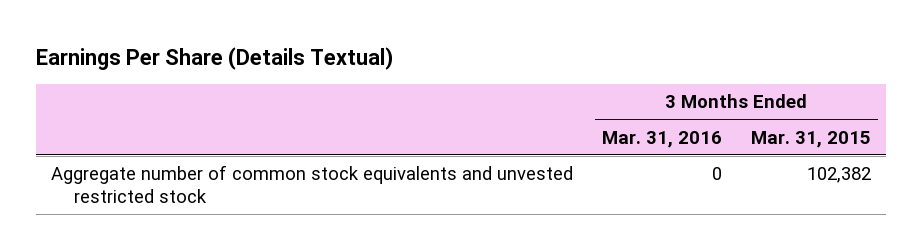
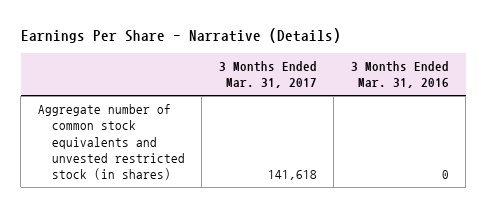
[36,47,394,71] Earnings Per Share (Details Textual) -> [20,28,341,44] Earnings Per Share - Narrative (Details)
[750,130,871,148] Mar. 31, 2015 -> none
none -> [218,61,317,89] 3 Months Ended Mar. 31, 2017
[50,165,573,203] Aggregate number of common stock equivalents and unvested restricted stock -> [37,103,185,181] Aggregate number of common stock equivalents and unvested restricted stock (in shares)

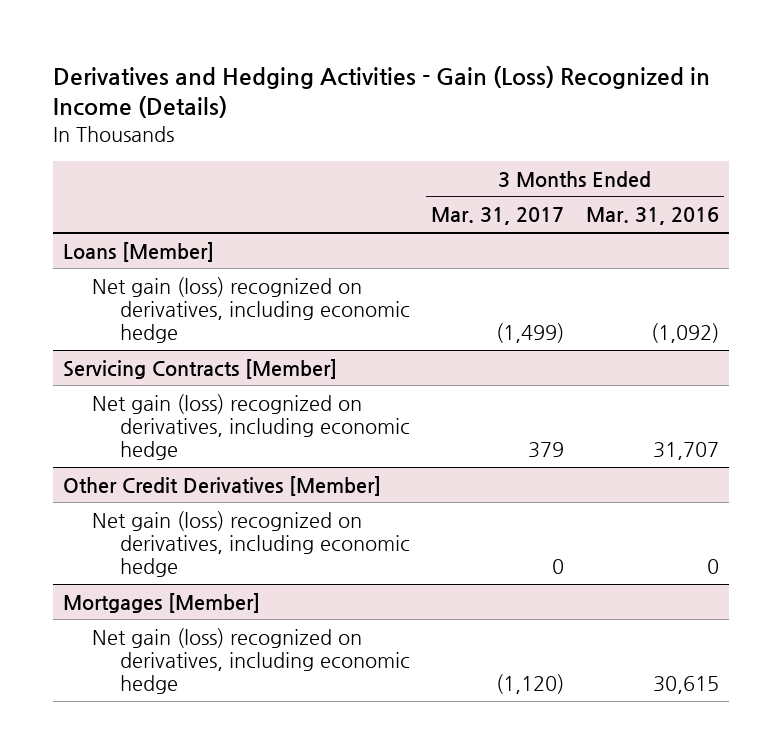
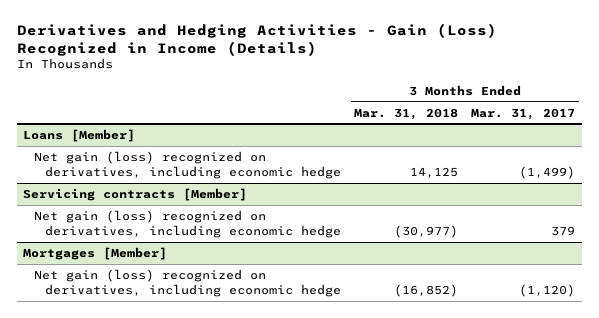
[585,207,719,226] Mar. 31, 2016 -> none
none -> [354,107,459,120] Mar. 31, 2018
[63,358,338,379] Servicing Contracts [Member] -> [23,187,248,201] Servicing contracts [Member]
[63,475,382,496] Other Credit Derivatives [Member] -> none
[91,510,410,578] Net gain (loss) recognized on derivatives, including economic hedge -> none

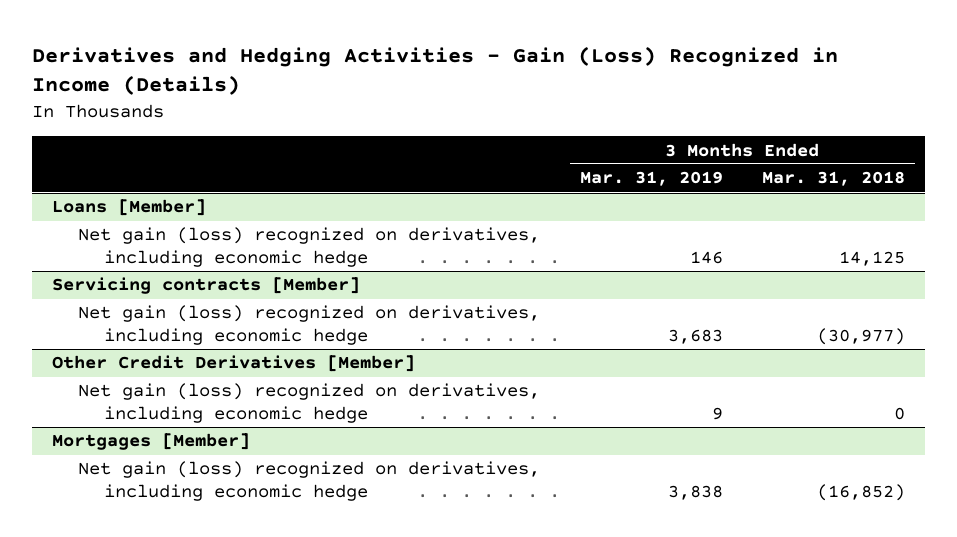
[471,107,576,120] Mar. 31, 2017 -> none
none -> [579,171,723,187] Mar. 31, 2019
none -> [51,355,415,373] Other Credit Derivatives [Member]
none -> [78,383,541,424] Net gain (loss) recognized on derivatives, including economic hedge

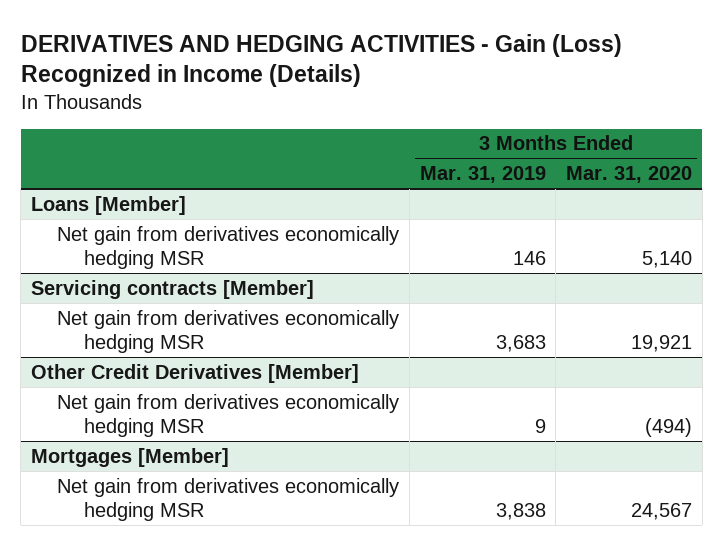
[32,45,839,96] Derivatives and Hedging Activities - Gain (Loss) Recognized in Income (Details) -> [20,33,622,88] DERIVATIVES AND HEDGING ACTIVITIES - Gain (Loss) Recognized in Income (Details)
[762,171,906,187] Mar. 31, 2018 -> none
none -> [565,166,692,184] Mar. 31, 2020
[78,227,541,268] Net gain (loss) recognized on derivatives, including economic hedge -> [57,225,400,269] Net gain from derivatives economically hedging MSR
[78,305,541,346] Net gain (loss) recognized on derivatives, including economic hedge -> [57,309,400,353] Net gain from derivatives economically hedging MSR
[78,383,541,424] Net gain (loss) recognized on derivatives, including economic hedge -> [57,393,400,437] Net gain from derivatives economically hedging MSR
[78,461,541,502] Net gain (loss) recognized on derivatives, including economic hedge -> [57,477,400,521] Net gain from derivatives economically hedging MSR

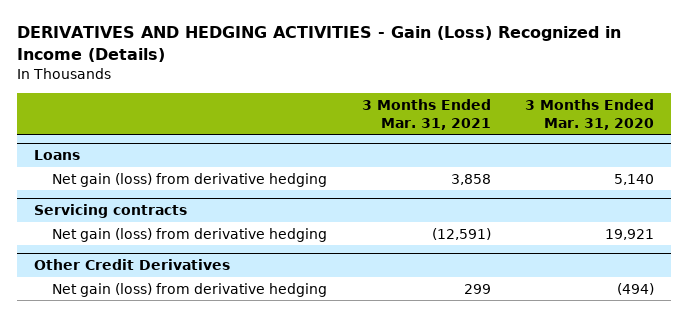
[419,166,546,184] Mar. 31, 2019 -> none
none -> [361,98,491,130] 3 Months Ended Mar. 31, 2021
[30,447,229,467] Mortgages [Member] -> none
[57,477,400,521] Net gain from derivatives economically hedging MSR -> none
[30,195,186,215] Loans [Member] -> [33,150,80,161] Loans
[57,225,400,269] Net gain from derivatives economically hedging MSR -> [52,172,328,187] Net gain (loss) from derivative hedging
[30,279,314,299] Servicing contracts [Member] -> [33,204,187,219] Servicing contracts
[57,309,400,353] Net gain from derivatives economically hedging MSR -> [52,227,328,242] Net gain (loss) from derivative hedging
[30,363,359,383] Other Credit Derivatives [Member] -> [33,259,230,271] Other Credit Derivatives
[57,393,400,437] Net gain from derivatives economically hedging MSR -> [52,282,328,297] Net gain (loss) from derivative hedging

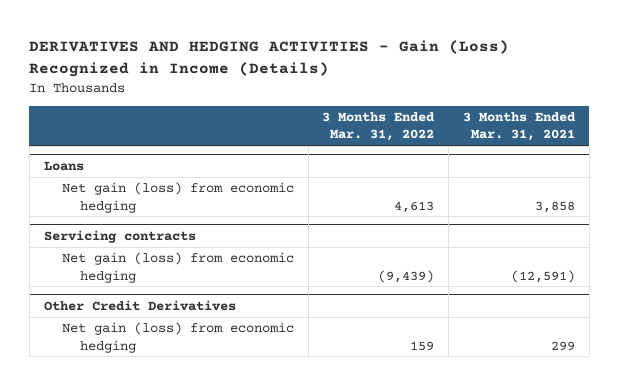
[524,98,654,130] 3 Months Ended Mar. 31, 2020 -> none
none -> [322,111,436,142] 3 Months Ended Mar. 31, 2022
[52,172,328,187] Net gain (loss) from derivative hedging -> [61,181,294,213] Net gain (loss) from economic hedging
[52,227,328,242] Net gain (loss) from derivative hedging -> [61,251,294,283] Net gain (loss) from economic hedging
[52,282,328,297] Net gain (loss) from derivative hedging -> [61,321,294,353] Net gain (loss) from economic hedging

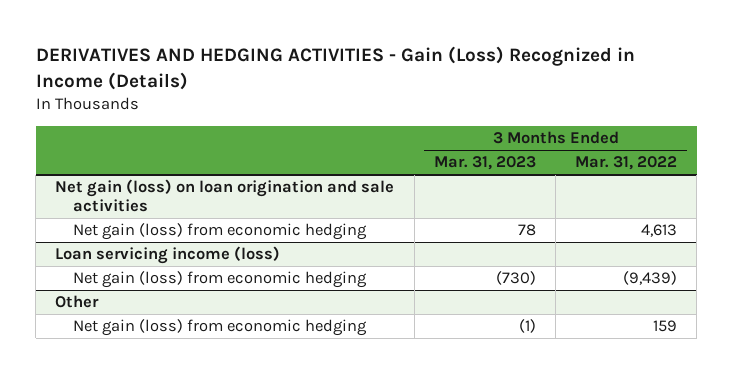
[462,111,576,142] 3 Months Ended Mar. 31, 2021 -> none
none -> [433,156,536,171] Mar. 31, 2023
[43,160,84,171] Loans -> [55,179,395,213] Net gain (loss) on loan origination and sale activities
[43,229,196,243] Servicing contracts -> [55,246,281,265] Loan servicing income (loss)
[43,299,236,311] Other Credit Derivatives -> [55,295,100,309] Other

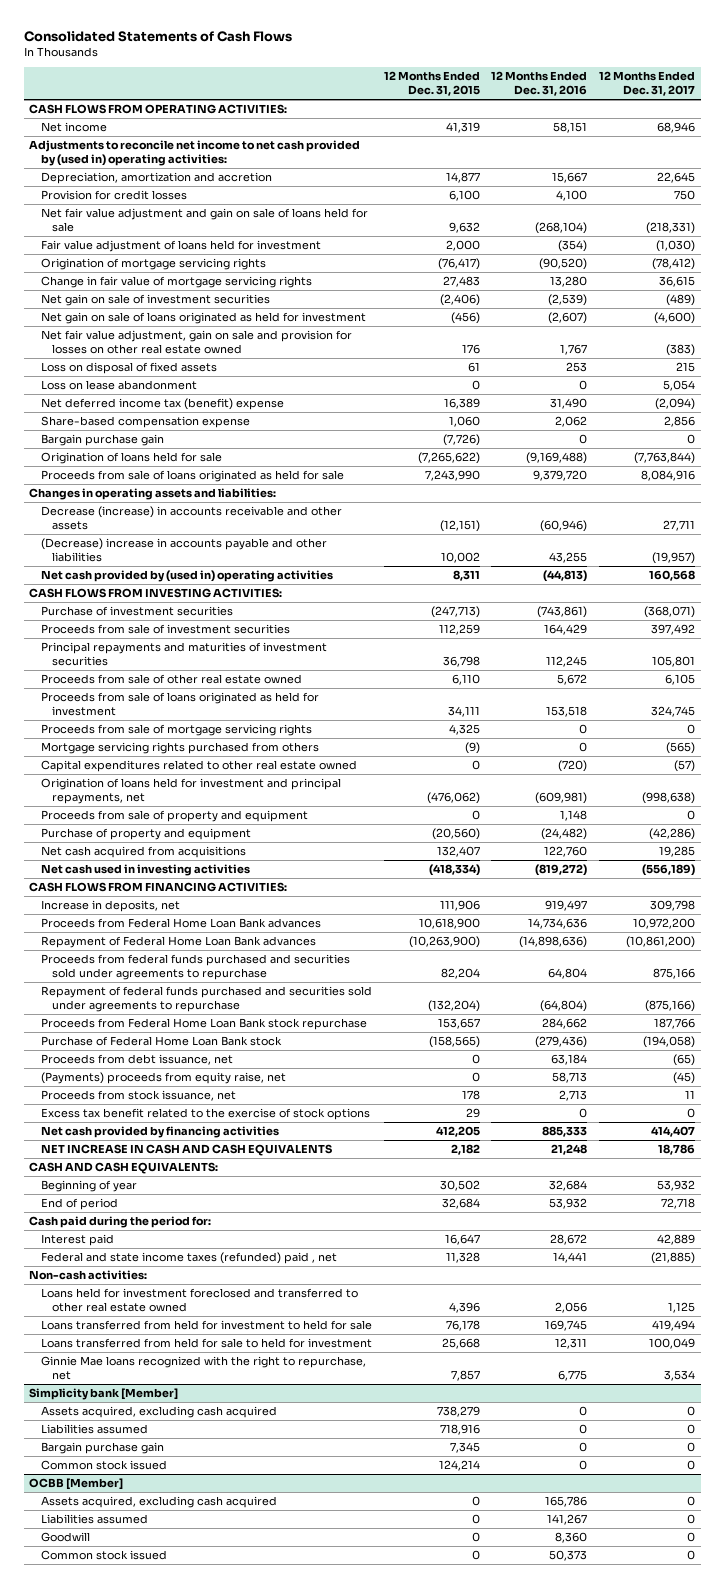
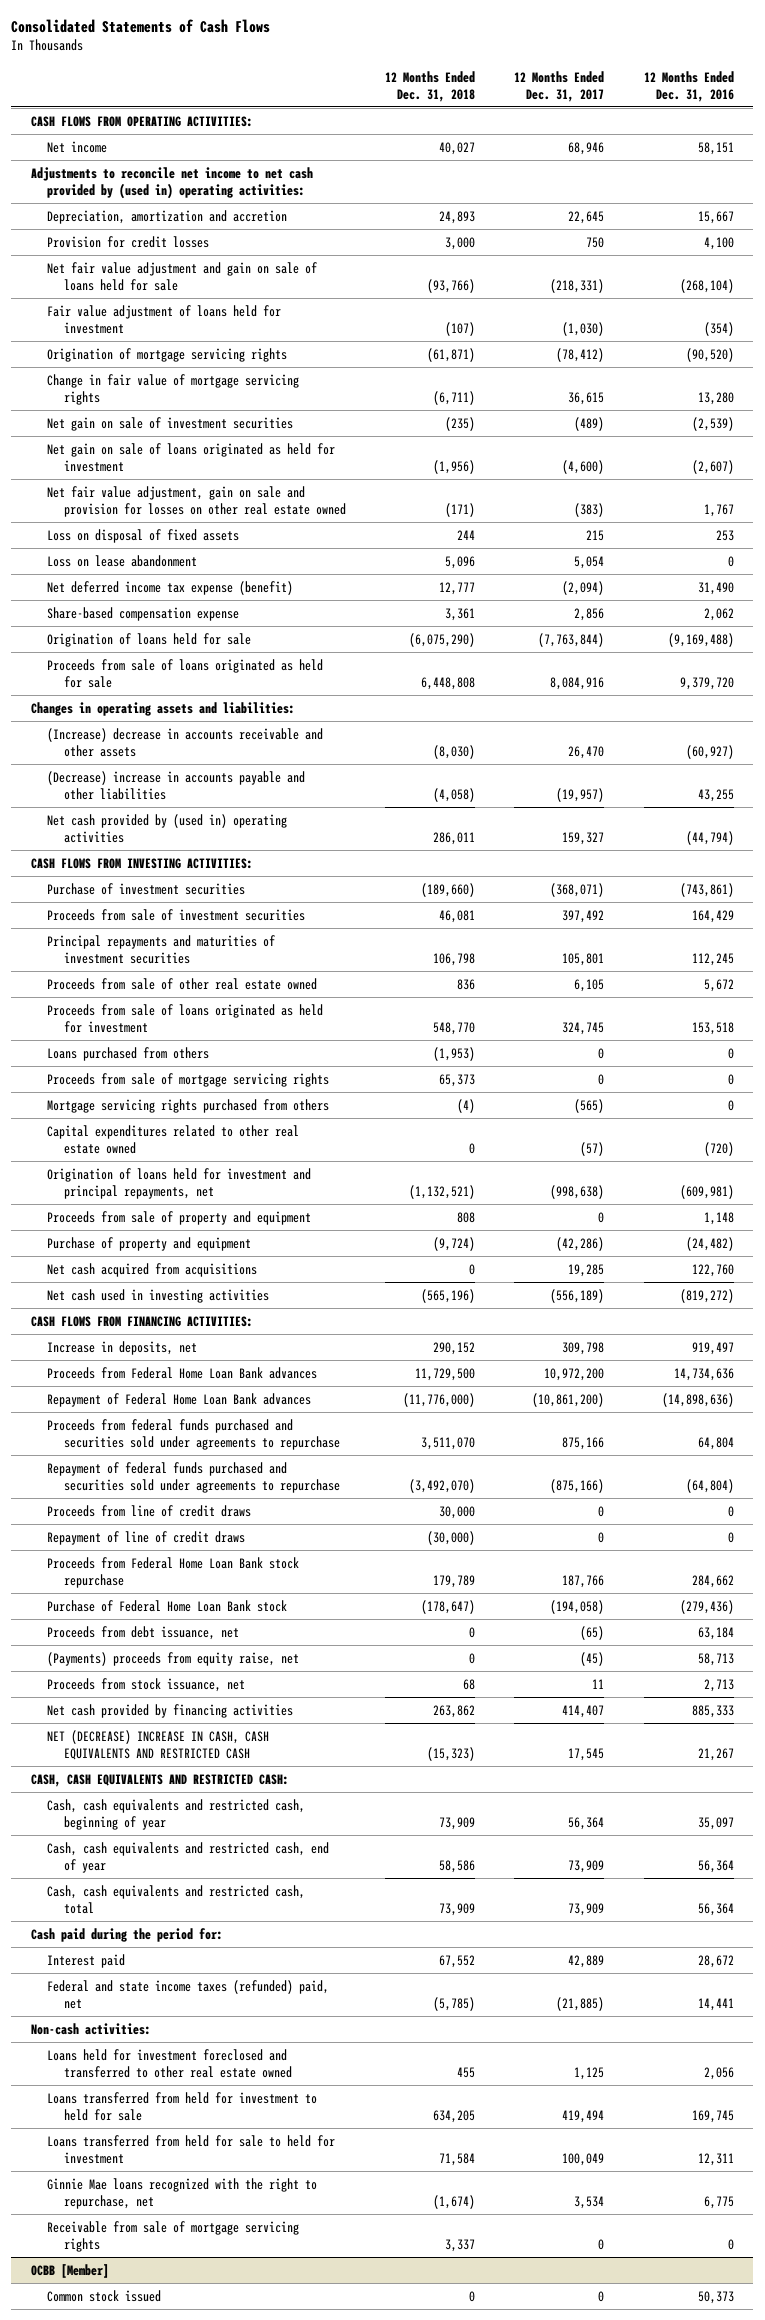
[383,70,480,97] 12 Months Ended Dec. 31, 2015 -> none
none -> [385,70,476,102] 12 Months Ended Dec. 31, 2018
[40,397,284,410] Net deferred income tax (benefit) expense -> [47,580,294,595] Net deferred income tax expense (benefit)
[40,433,164,446] Bargain purchase gain -> none
[40,505,342,531] Decrease (increase) in accounts receivable and other assets -> [47,727,324,757] (Increase) decrease in accounts receivable and other assets
[540,520,588,533] (60,946) -> [685,744,734,759] (60,927)
[662,520,695,532] 27,711 -> [568,745,605,759] 26,470
[543,569,588,582] (44,813) -> [685,830,734,845] (44,794)
[648,569,695,581] 160,568 -> [562,831,605,845] 159,327
none -> [47,1046,210,1061] Loans purchased from others
none -> [47,1504,252,1517] Proceeds from line of credit draws
none -> [47,1530,246,1545] Repayment of line of credit draws
[40,1107,370,1120] Excess tax benefit related to the exercise of stock options -> none
[40,1179,137,1192] Beginning of year -> none
[40,1197,118,1210] End of period -> none
[40,1143,332,1156] NET INCREASE IN CASH AND CASH EQUIVALENTS -> [47,1729,270,1760] NET (DECREASE) INCREASE IN CASH, CASH EQUIVALENTS AND RESTRICTED CASH
[551,1143,588,1155] 21,248 -> [697,1747,734,1761] 21,267
[657,1143,695,1155] 18,786 -> [568,1747,605,1761] 17,545
[29,1161,219,1174] CASH AND CASH EQUIVALENTS: -> [30,1773,289,1787] CASH, CASH EQUIVALENTS AND RESTRICTED CASH:
none -> [47,1798,306,1830] Cash, cash equivalents and restricted cash, beginning of year
none -> [47,1841,330,1873] Cash, cash equivalents and restricted cash, end of year
none -> [47,1884,306,1914] Cash, cash equivalents and restricted cash, total
[40,1251,337,1264] Federal and state income taxes (refunded) paid , net -> [47,1979,330,2009] Federal and state income taxes (refunded) paid, net
[29,1387,179,1400] Simplicity bank [Member] -> none
[40,1405,277,1418] Assets acquired, excluding cash acquired -> none
[40,1423,148,1434] Liabilities assumed -> none
[40,1441,164,1454] Bargain purchase gain -> none
[40,1459,167,1470] Common stock issued -> none
none -> [47,2220,300,2252] Receivable from sale of mortgage servicing rights
[40,1495,277,1508] Assets acquired, excluding cash acquired -> none
[40,1513,148,1524] Liabilities assumed -> none
[40,1531,90,1542] Goodwill -> none

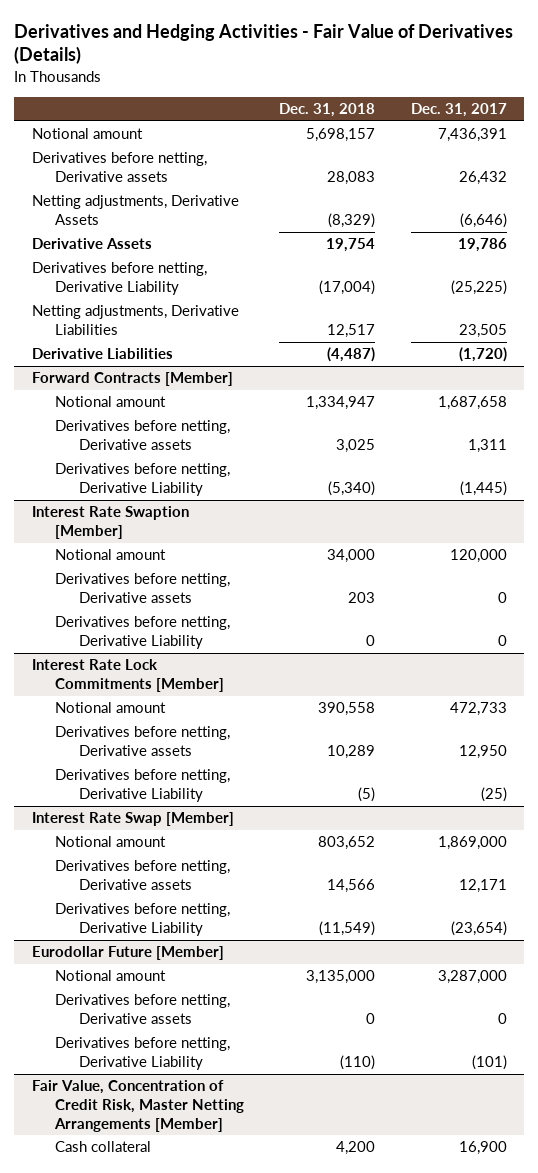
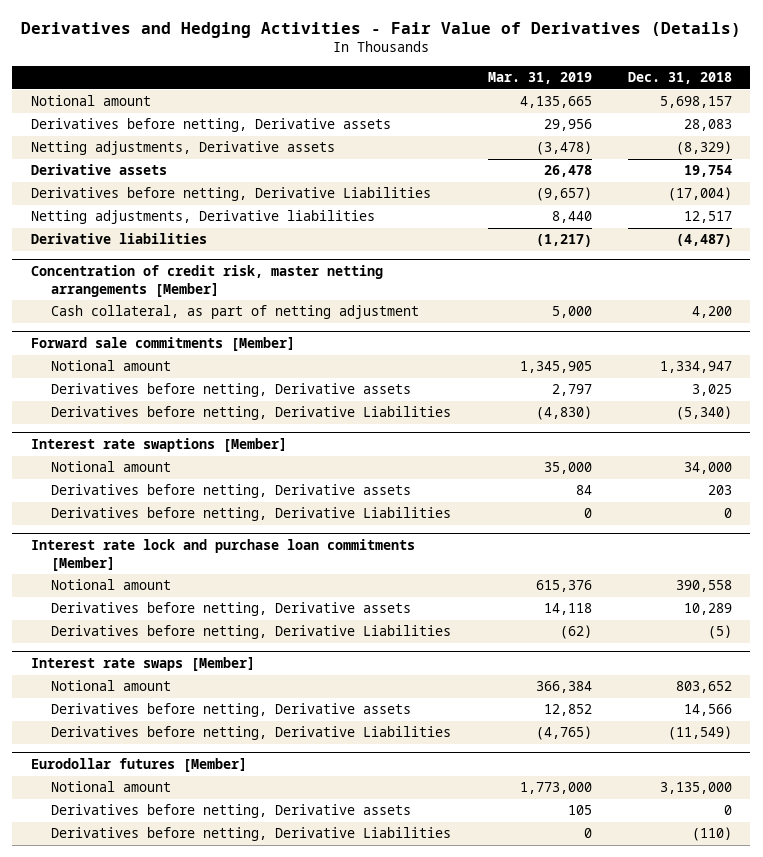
[410,103,507,118] Dec. 31, 2017 -> none
none -> [487,72,592,85] Mar. 31, 2019
[31,195,239,226] Netting adjustments, Derivative Assets -> [30,141,335,156] Netting adjustments, Derivative assets
[31,238,152,250] Derivative Assets -> [30,164,167,176] Derivative assets
[31,262,207,296] Derivatives before netting, Derivative Liability -> [30,187,431,202] Derivatives before netting, Derivative Liabilities
[31,305,239,336] Netting adjustments, Derivative Liabilities -> [30,210,375,225] Netting adjustments, Derivative liabilities
[31,348,173,360] Derivative Liabilities -> [30,233,207,245] Derivative liabilities
none -> [30,265,383,298] Concentration of credit risk, master netting arrangements [Member]
none -> [50,305,419,320] Cash collateral, as part of netting adjustment
[31,372,233,387] Forward Contracts [Member] -> [30,337,295,352] Forward sale commitments [Member]
[55,463,231,497] Derivatives before netting, Derivative Liability -> [50,406,451,421] Derivatives before netting, Derivative Liabilities
[31,506,189,540] Interest Rate Swaption [Member] -> [30,438,287,453] Interest rate swaptions [Member]
[55,616,231,650] Derivatives before netting, Derivative Liability -> [50,507,451,522] Derivatives before netting, Derivative Liabilities
[31,659,225,693] Interest Rate Lock Commitments [Member] -> [30,539,415,572] Interest rate lock and purchase loan commitments [Member]
[55,769,231,803] Derivatives before netting, Derivative Liability -> [50,625,451,640] Derivatives before netting, Derivative Liabilities
[31,812,234,827] Interest Rate Swap [Member] -> [30,657,255,672] Interest rate swaps [Member]
[55,903,231,937] Derivatives before netting, Derivative Liability -> [50,726,451,741] Derivatives before netting, Derivative Liabilities
[31,946,224,961] Eurodollar Future [Member] -> [30,758,247,773] Eurodollar futures [Member]
[31,1080,245,1133] Fair Value, Concentration of Credit Risk, Master Netting Arrangements [Member] -> none
[55,1141,152,1153] Cash collateral -> none
[55,1037,231,1071] Derivatives before netting, Derivative Liability -> [50,827,451,842] Derivatives before netting, Derivative Liabilities

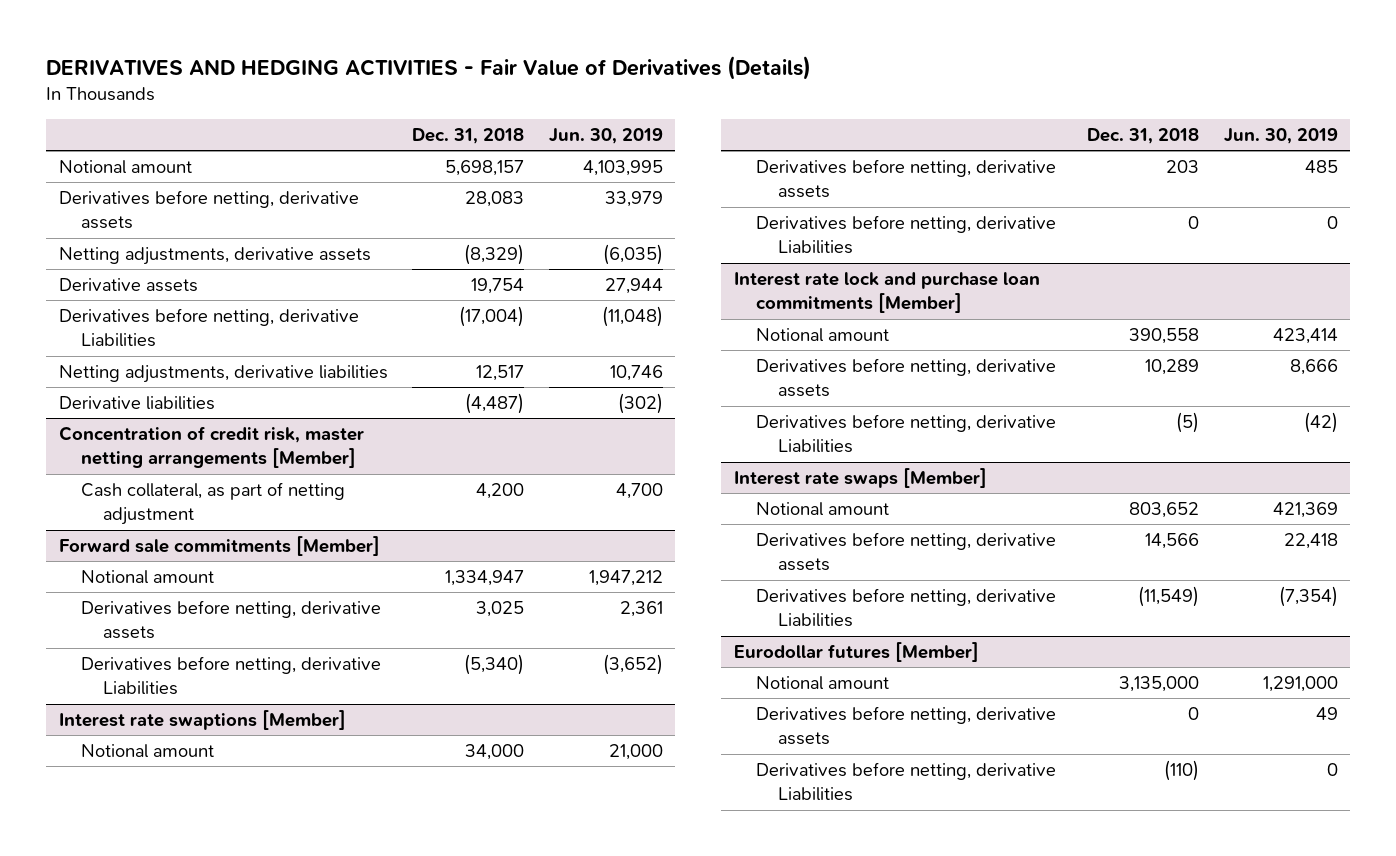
[21,21,742,38] Derivatives and Hedging Activities - Fair Value of Derivatives (Details) -> [46,56,812,81] DERIVATIVES AND HEDGING ACTIVITIES - Fair Value of Derivatives (Details)
[487,72,592,85] Mar. 31, 2019 -> none
none -> [548,127,663,144] Jun. 30, 2019
[30,118,391,133] Derivatives before netting, Derivative assets -> [58,190,359,230] Derivatives before netting, derivative assets
[30,141,335,156] Netting adjustments, Derivative assets -> [58,247,371,266] Netting adjustments, derivative assets
[30,187,431,202] Derivatives before netting, Derivative Liabilities -> [58,308,359,348] Derivatives before netting, derivative Liabilities
[30,210,375,225] Netting adjustments, Derivative liabilities -> [58,365,388,384] Netting adjustments, derivative liabilities
[50,383,411,398] Derivatives before netting, Derivative assets -> [80,600,381,640] Derivatives before netting, derivative assets
[50,406,451,421] Derivatives before netting, Derivative Liabilities -> [80,656,381,696] Derivatives before netting, derivative Liabilities
[50,484,411,499] Derivatives before netting, Derivative assets -> [755,159,1056,199] Derivatives before netting, derivative assets
[50,507,451,522] Derivatives before netting, Derivative Liabilities -> [755,215,1056,255] Derivatives before netting, derivative Liabilities
[50,602,411,617] Derivatives before netting, Derivative assets -> [755,358,1056,398] Derivatives before netting, derivative assets
[50,625,451,640] Derivatives before netting, Derivative Liabilities -> [755,414,1056,454] Derivatives before netting, derivative Liabilities
[50,703,411,718] Derivatives before netting, Derivative assets -> [755,532,1056,572] Derivatives before netting, derivative assets
[50,726,451,741] Derivatives before netting, Derivative Liabilities -> [755,588,1056,628] Derivatives before netting, derivative Liabilities
[50,804,411,819] Derivatives before netting, Derivative assets -> [755,706,1056,746] Derivatives before netting, derivative assets
[50,827,451,842] Derivatives before netting, Derivative Liabilities -> [755,762,1056,802] Derivatives before netting, derivative Liabilities

